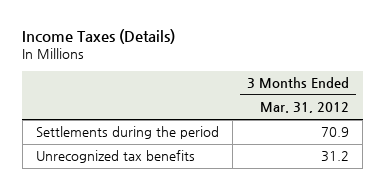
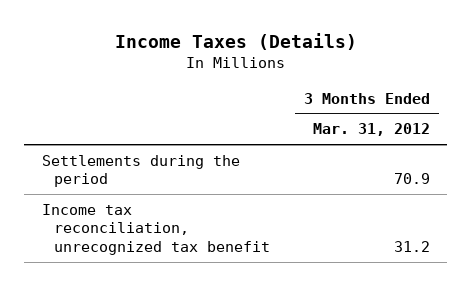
[35,150,195,164] Unrecognized tax benefits -> [41,203,270,256] Income tax reconciliation, unrecognized tax benefit

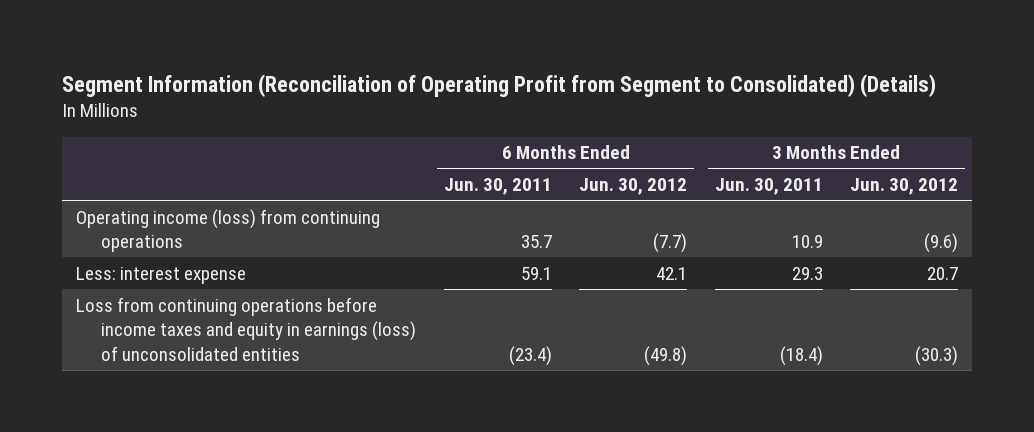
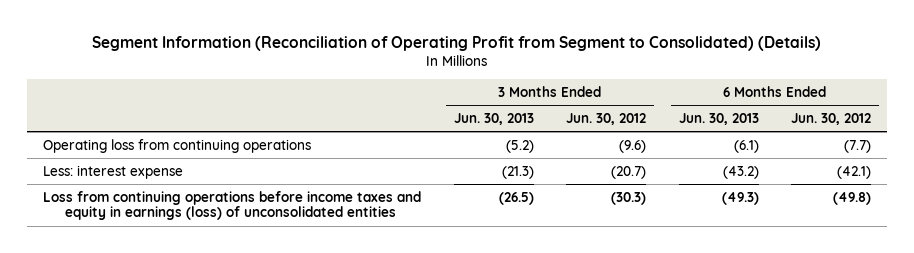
[443,177,552,195] Jun. 30, 2011 -> none
[714,177,823,195] Jun. 30, 2011 -> none
none -> [453,112,534,125] Jun. 30, 2013
none -> [678,112,759,125] Jun. 30, 2013
[75,208,380,253] Operating income (loss) from continuing operations -> [43,138,312,153] Operating loss from continuing operations
[656,266,688,280] 42.1 -> [837,165,872,179] (42.1)
[927,266,959,280] 20.7 -> [611,165,647,179] (20.7)

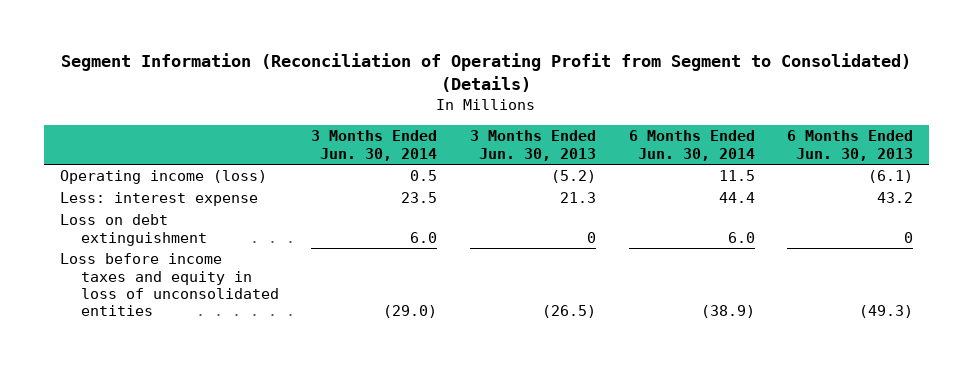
[566,112,647,125] Jun. 30, 2012 -> none
[791,112,872,125] Jun. 30, 2012 -> none
none -> [311,130,438,161] 3 Months Ended Jun. 30, 2014
none -> [628,130,755,161] 6 Months Ended Jun. 30, 2014
[43,138,312,153] Operating loss from continuing operations -> [59,170,267,185] Operating income (loss)
[501,165,534,179] (21.3) -> [560,192,597,204] 21.3
[722,165,759,179] (43.2) -> [877,192,914,204] 43.2
none -> [59,214,207,246] Loss on debt extinguishment
[43,190,422,221] Loss from continuing operations before income taxes and equity in earnings (loss) of unconsolidated entities -> [59,253,279,316] Loss before income taxes and equity in loss of unconsolidated entities

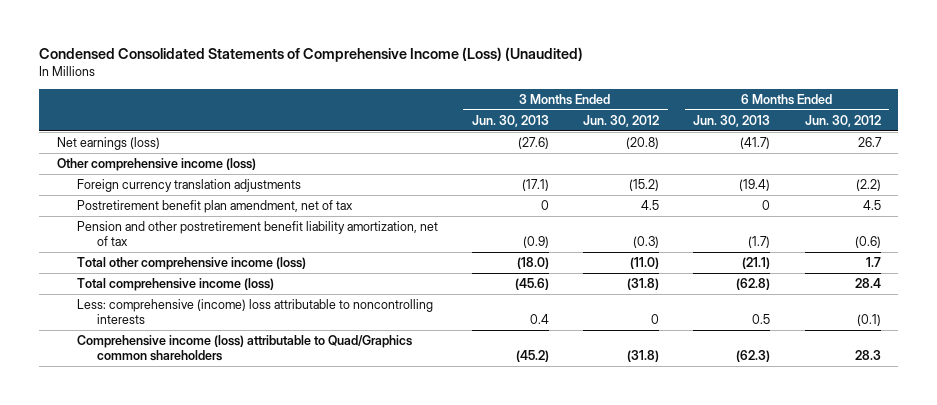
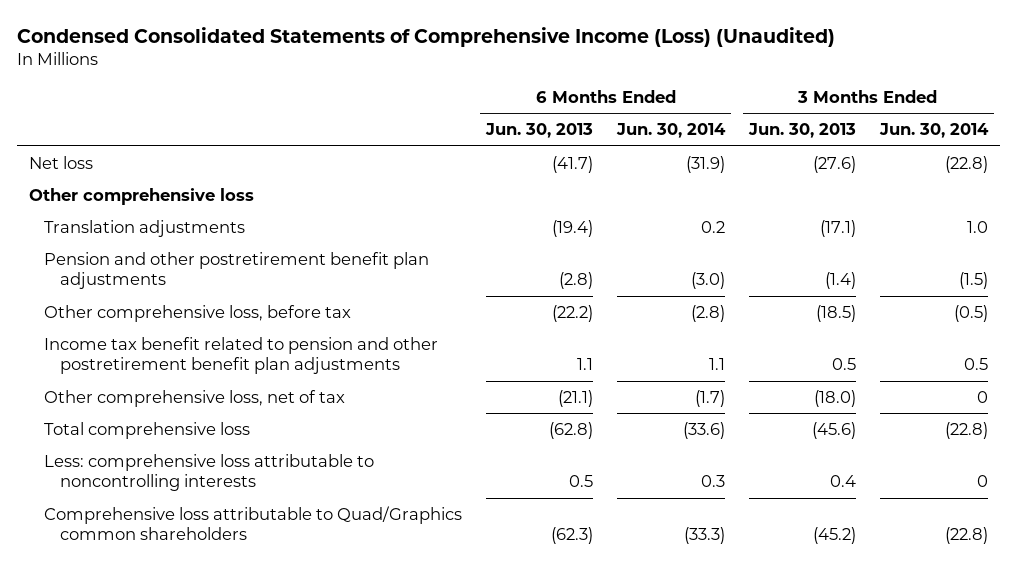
[583,114,660,127] Jun. 30, 2012 -> none
[804,114,881,127] Jun. 30, 2012 -> none
none -> [616,123,727,139] Jun. 30, 2014
none -> [878,123,989,139] Jun. 30, 2014
[76,200,353,214] Postretirement benefit plan amendment, net of tax -> none
[76,221,438,247] Pension and other postretirement benefit liability amortization, net of tax -> none
[56,137,160,151] Net earnings (loss) -> [29,155,94,169] Net loss
[56,158,256,172] Other comprehensive income (loss) -> [29,187,255,205] Other comprehensive loss
[76,179,301,193] Foreign currency translation adjustments -> [44,219,246,237] Translation adjustments
none -> [44,251,430,290] Pension and other postretirement benefit plan adjustments
none -> [44,304,352,322] Other comprehensive loss, before tax
none -> [44,336,439,375] Income tax benefit related to pension and other postretirement benefit plan adjustments
[76,257,306,271] Total other comprehensive income (loss) -> [44,389,346,407] Other comprehensive loss, net of tax
[76,278,274,292] Total comprehensive income (loss) -> [44,421,251,439] Total comprehensive loss
[76,299,433,325] Less: comprehensive (income) loss attributable to noncontrolling interests -> [44,453,375,492] Less: comprehensive loss attributable to noncontrolling interests
[76,335,412,362] Comprehensive income (loss) attributable to Quad/Graphics common shareholders -> [44,505,463,541] Comprehensive loss attributable to Quad/Graphics common shareholders

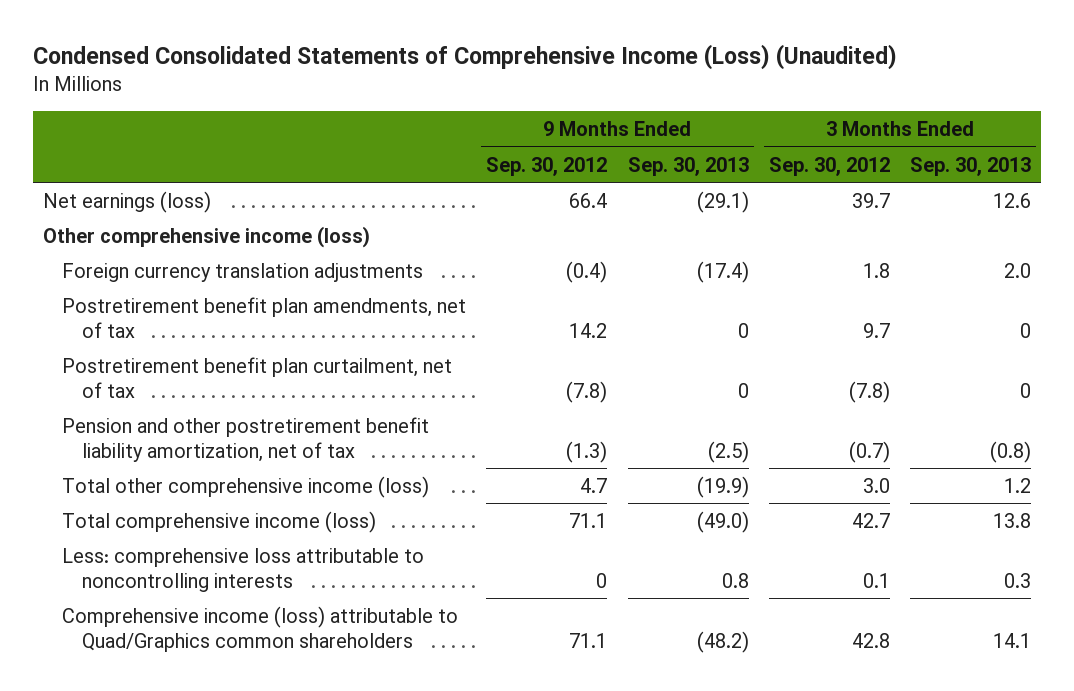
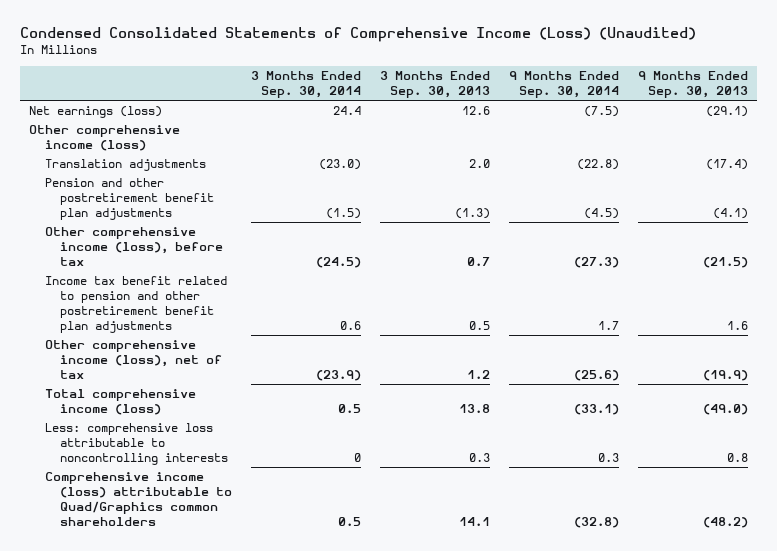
[486,156,608,176] Sep. 30, 2012 -> none
[768,156,890,176] Sep. 30, 2012 -> none
none -> [251,71,362,99] 3 Months Ended Sep. 30, 2014
none -> [508,71,619,99] 9 Months Ended Sep. 30, 2014
[62,296,467,338] Postretirement benefit plan amendments, net of tax -> none
[62,356,453,398] Postretirement benefit plan curtailment, net of tax -> none
[62,416,430,462] Pension and other postretirement benefit liability amortization, net of tax -> none
[62,262,424,282] Foreign currency translation adjustments -> [44,158,206,171] Translation adjustments
none -> [44,177,215,220] Pension and other postretirement benefit plan adjustments
none -> [44,226,224,266] Other comprehensive income (loss), before tax
none -> [44,275,227,333] Income tax benefit related to pension and other postretirement benefit plan adjustments
[62,475,430,498] Total other comprehensive income (loss) -> [44,339,223,379] Other comprehensive income (loss), net of tax

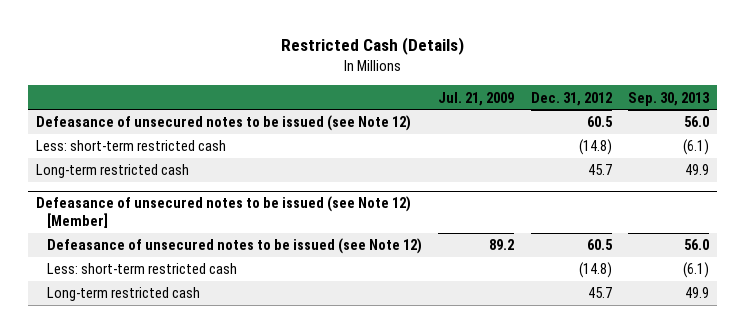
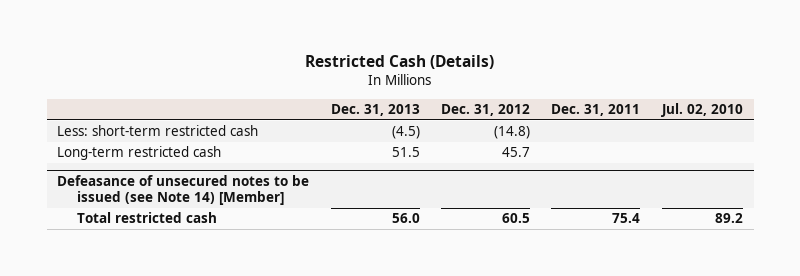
[438,91,515,106] Jul. 21, 2009 -> none
[627,91,710,106] Sep. 30, 2013 -> none
none -> [330,104,420,117] Dec. 31, 2013
none -> [551,104,641,117] Dec. 31, 2011
none -> [660,103,743,118] Jul. 02, 2010
[36,115,412,132] Defeasance of unsecured notes to be issued (see Note 12) -> none
[47,263,238,275] Less: short-term restricted cash -> none
[47,287,201,302] Long-term restricted cash -> none
[36,196,412,229] Defeasance of unsecured notes to be issued (see Note 12) [Member] -> [57,175,310,206] Defeasance of unsecured notes to be issued (see Note 14) [Member]
[47,238,423,255] Defeasance of unsecured notes to be issued (see Note 12) -> [77,212,218,224] Total restricted cash

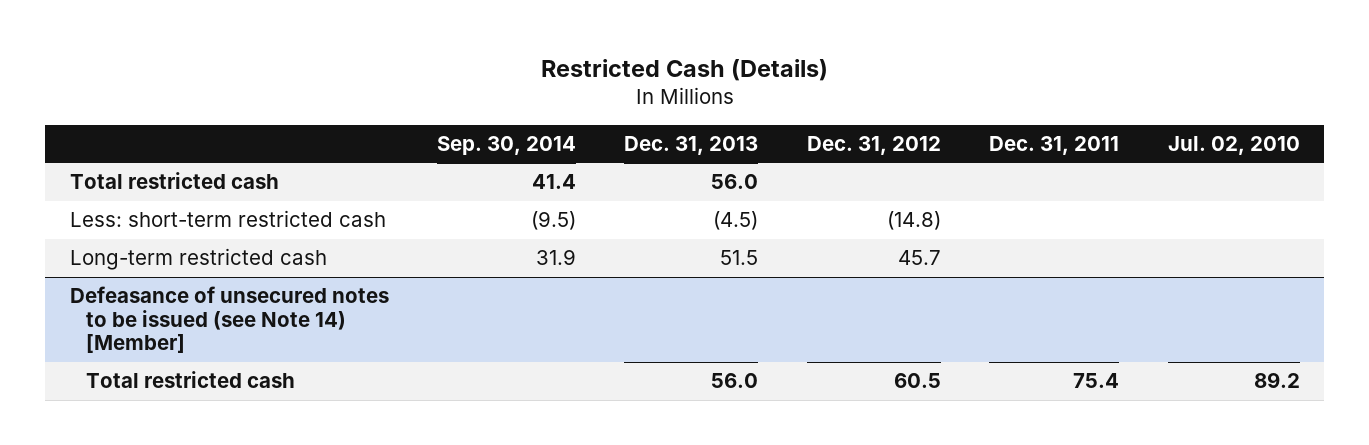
none -> [437,136,577,156] Sep. 30, 2014
none -> [69,172,279,190] Total restricted cash

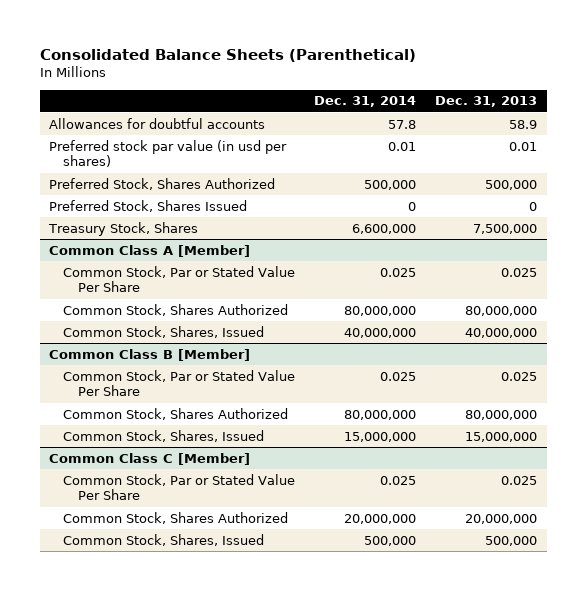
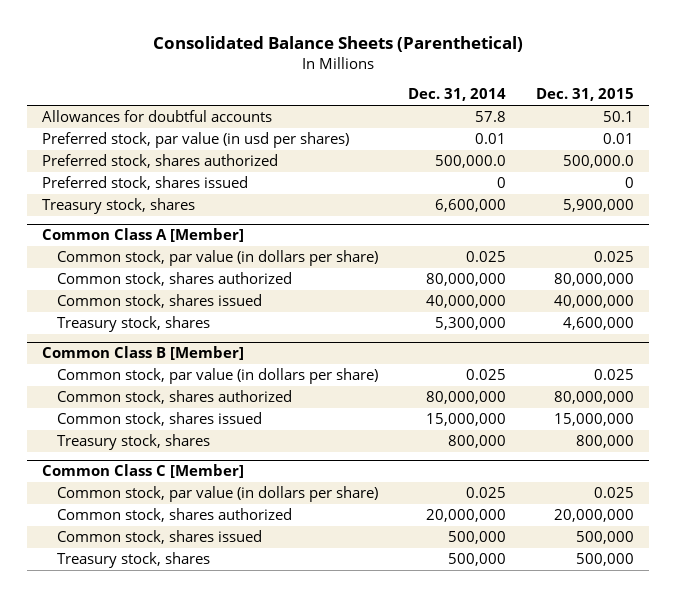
[435,96,538,108] Dec. 31, 2013 -> none
none -> [535,88,634,102] Dec. 31, 2015
[49,139,288,168] Preferred stock par value (in usd per shares) -> [41,132,349,149] Preferred stock, par value (in usd per shares)
[49,177,276,190] Preferred Stock, Shares Authorized -> [41,154,278,169] Preferred stock, shares authorized
[364,179,417,190] 500,000 -> [435,155,507,169] 500,000.0
[49,199,248,212] Preferred Stock, Shares Issued -> [41,176,248,191] Preferred stock, shares issued
[48,221,199,236] Treasury Stock, Shares -> [41,198,195,215] Treasury stock, shares
[63,265,296,293] Common Stock, Par or Stated Value Per Share -> [57,250,379,267] Common stock, par value (in dollars per share)
[63,303,289,316] Common Stock, Shares Authorized -> [57,272,293,287] Common stock, shares authorized
[63,325,265,338] Common Stock, Shares, Issued -> [57,294,263,309] Common stock, shares issued
none -> [57,316,211,333] Treasury stock, shares
[63,369,296,397] Common Stock, Par or Stated Value Per Share -> [57,368,379,385] Common stock, par value (in dollars per share)
[63,407,289,420] Common Stock, Shares Authorized -> [57,390,293,405] Common stock, shares authorized
[63,429,265,442] Common Stock, Shares, Issued -> [57,412,263,427] Common stock, shares issued
none -> [57,434,211,451] Treasury stock, shares
[63,473,296,501] Common Stock, Par or Stated Value Per Share -> [57,486,379,503] Common stock, par value (in dollars per share)
[63,511,289,524] Common Stock, Shares Authorized -> [57,508,293,523] Common stock, shares authorized
[63,533,265,546] Common Stock, Shares, Issued -> [57,530,263,545] Common stock, shares issued
none -> [57,552,211,569] Treasury stock, shares

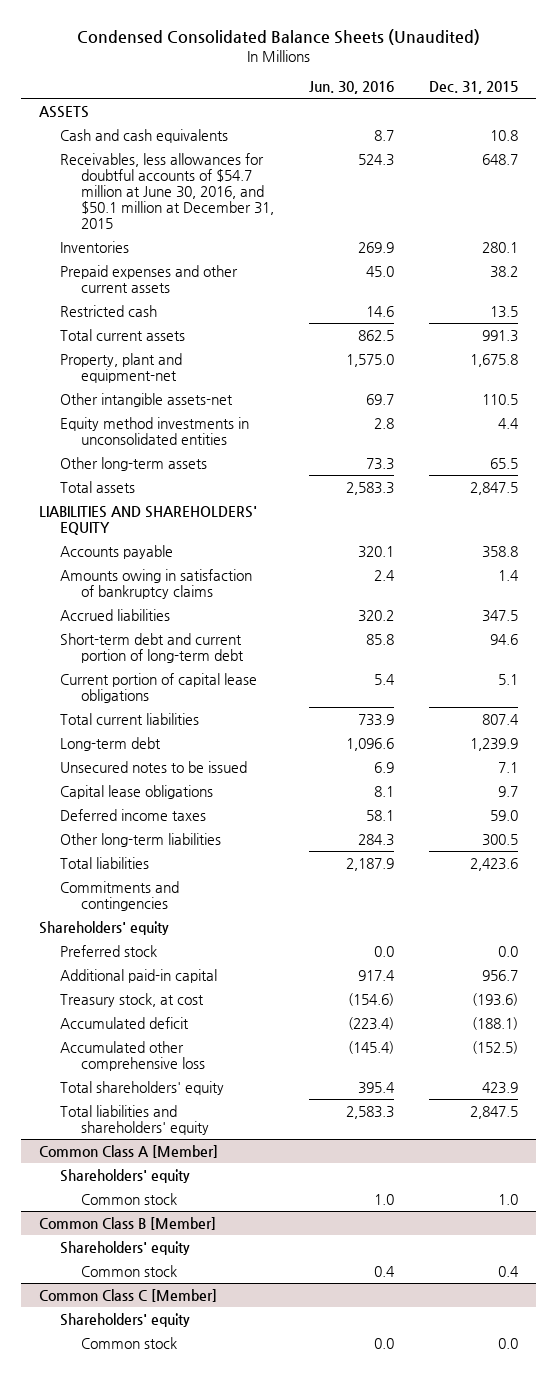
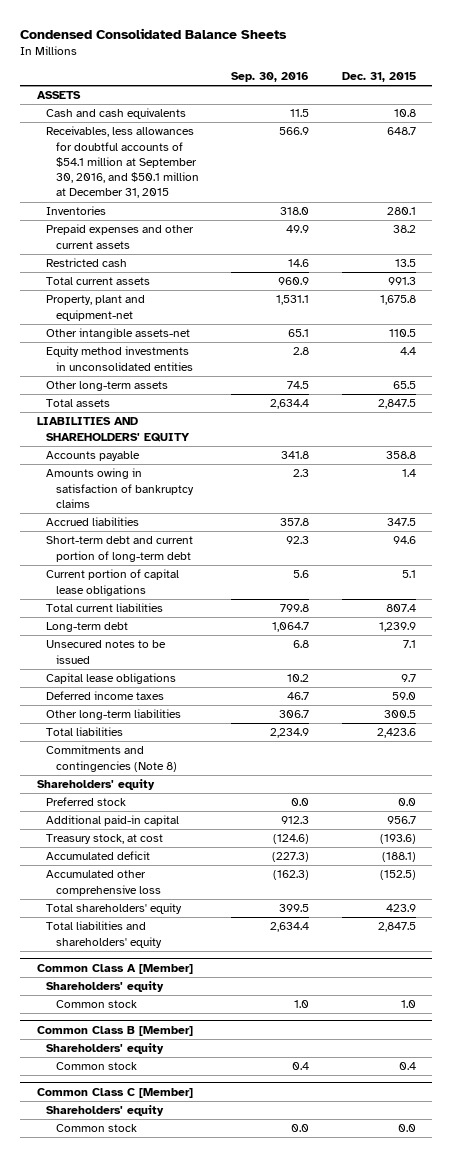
[76,29,480,46] Condensed Consolidated Balance Sheets (Unaudited) -> [20,27,288,39] Condensed Consolidated Balance Sheets
[309,80,395,94] Jun. 30, 2016 -> none
none -> [231,71,310,82] Sep. 30, 2016
[60,152,274,229] Receivables, less allowances for doubtful accounts of $54.7 million at June 30, 2016, and $50.1 million at December 31, 2015 -> [46,126,199,199] Receivables, less allowances for doubtful accounts of $54.1 million at September 30, 2016, and $50.1 million at December 31, 2015
[60,880,180,911] Commitments and contingencies -> [46,745,177,772] Commitments and contingencies (Note 8)

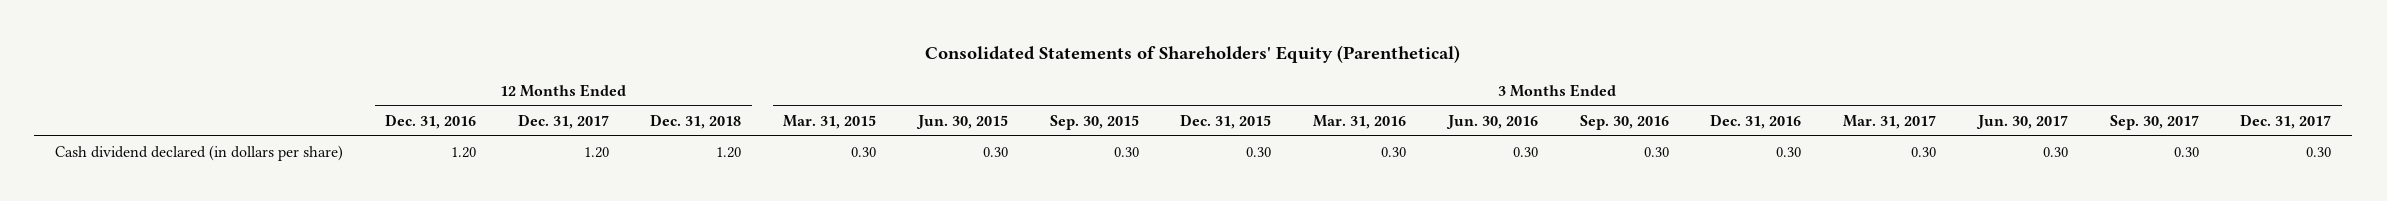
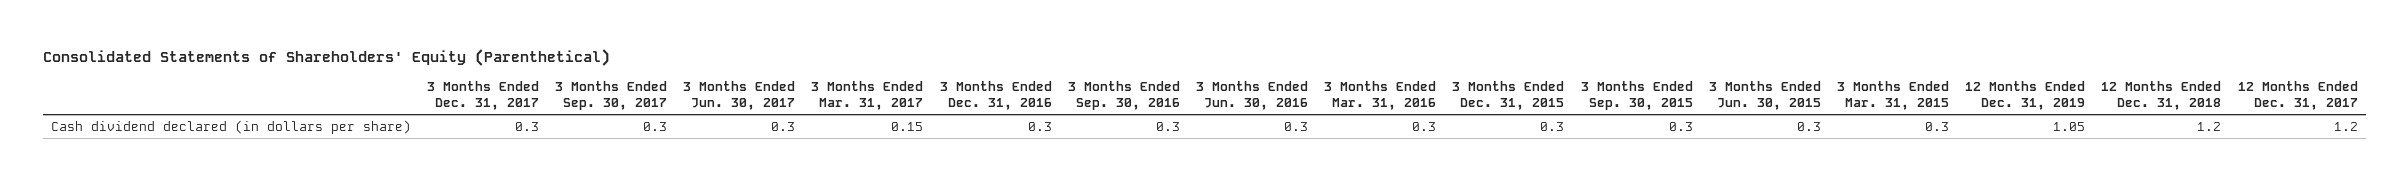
[384,114,476,130] Dec. 31, 2016 -> none
none -> [1965,81,2086,111] 12 Months Ended Dec. 31, 2019
[583,147,609,159] 1.20 -> [2333,121,2358,131] 1.2
[716,147,742,159] 1.20 -> [2197,121,2222,131] 1.2
[851,147,877,158] 0.30 -> [1925,121,1950,131] 0.3
[982,147,1008,158] 0.30 -> [1796,121,1821,131] 0.3
[1113,147,1139,158] 0.30 -> [1668,121,1693,131] 0.3
[1246,147,1272,158] 0.30 -> [1540,121,1565,131] 0.3
[1381,147,1407,158] 0.30 -> [1412,121,1437,131] 0.3
[1512,147,1538,158] 0.30 -> [1284,121,1309,131] 0.3
[1643,147,1669,158] 0.30 -> [1155,121,1180,131] 0.3
[1776,147,1802,158] 0.30 -> [1027,121,1052,131] 0.3
[1911,147,1937,158] 0.30 -> [891,121,924,131] 0.15
[2042,147,2068,158] 0.30 -> [771,121,796,131] 0.3
[2173,147,2199,158] 0.30 -> [643,121,668,131] 0.3
[2306,147,2332,158] 0.30 -> [514,121,539,131] 0.3

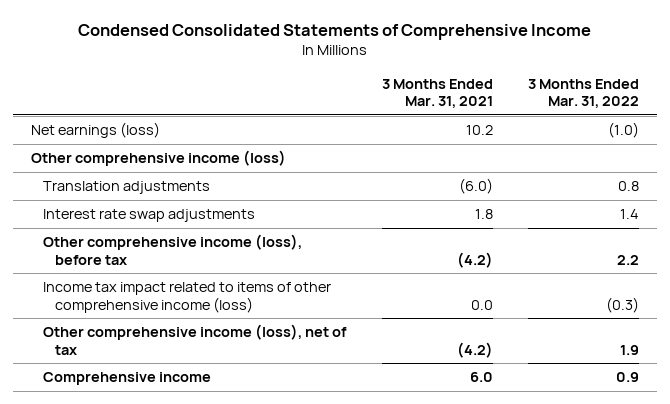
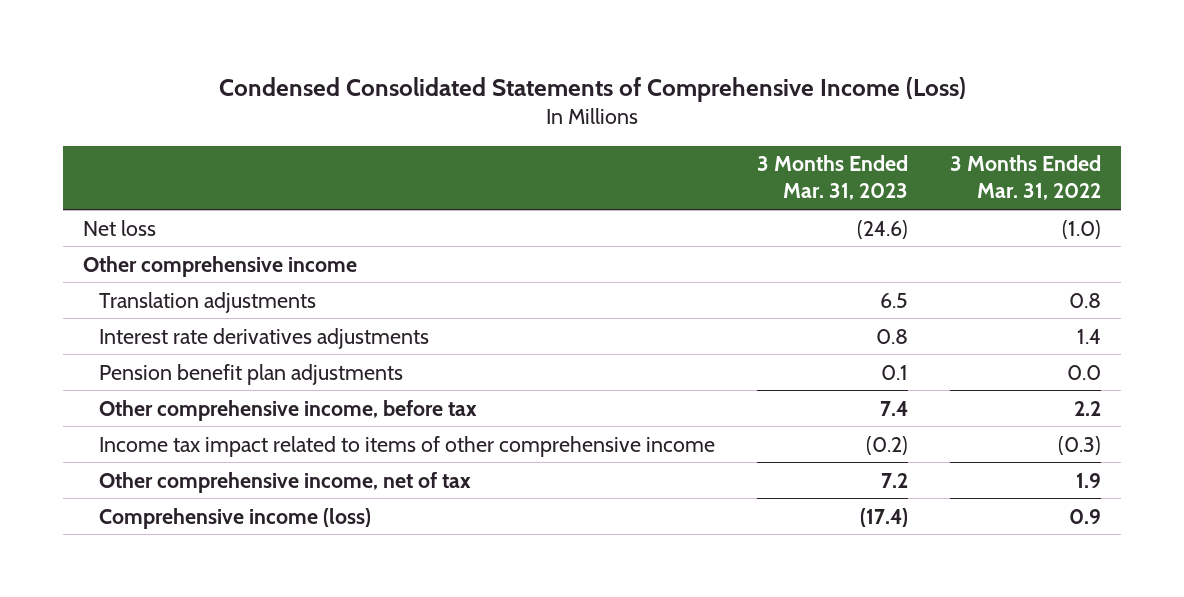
[78,23,592,40] Condensed Consolidated Statements of Comprehensive Income -> [219,76,967,102] Condensed Consolidated Statements of Comprehensive Income (Loss)
[381,78,493,109] 3 Months Ended Mar. 31, 2021 -> none
none -> [757,155,909,201] 3 Months Ended Mar. 31, 2023
[31,122,161,139] Net earnings (loss) -> [83,219,157,236] Net loss
[31,150,287,167] Other comprehensive income (loss) -> [83,255,358,277] Other comprehensive income
[42,209,255,223] Interest rate swap adjustments -> [99,327,430,349] Interest rate derivatives adjustments
none -> [99,363,404,385] Pension benefit plan adjustments
[42,234,302,265] Other comprehensive income (loss), before tax -> [99,399,478,421] Other comprehensive income, before tax
[42,282,331,313] Income tax impact related to items of other comprehensive income (loss) -> [99,435,716,457] Income tax impact related to items of other comprehensive income
[42,324,347,355] Other comprehensive income (loss), net of tax -> [99,471,472,493] Other comprehensive income, net of tax
[42,372,211,386] Comprehensive income -> [99,507,372,529] Comprehensive income (loss)

